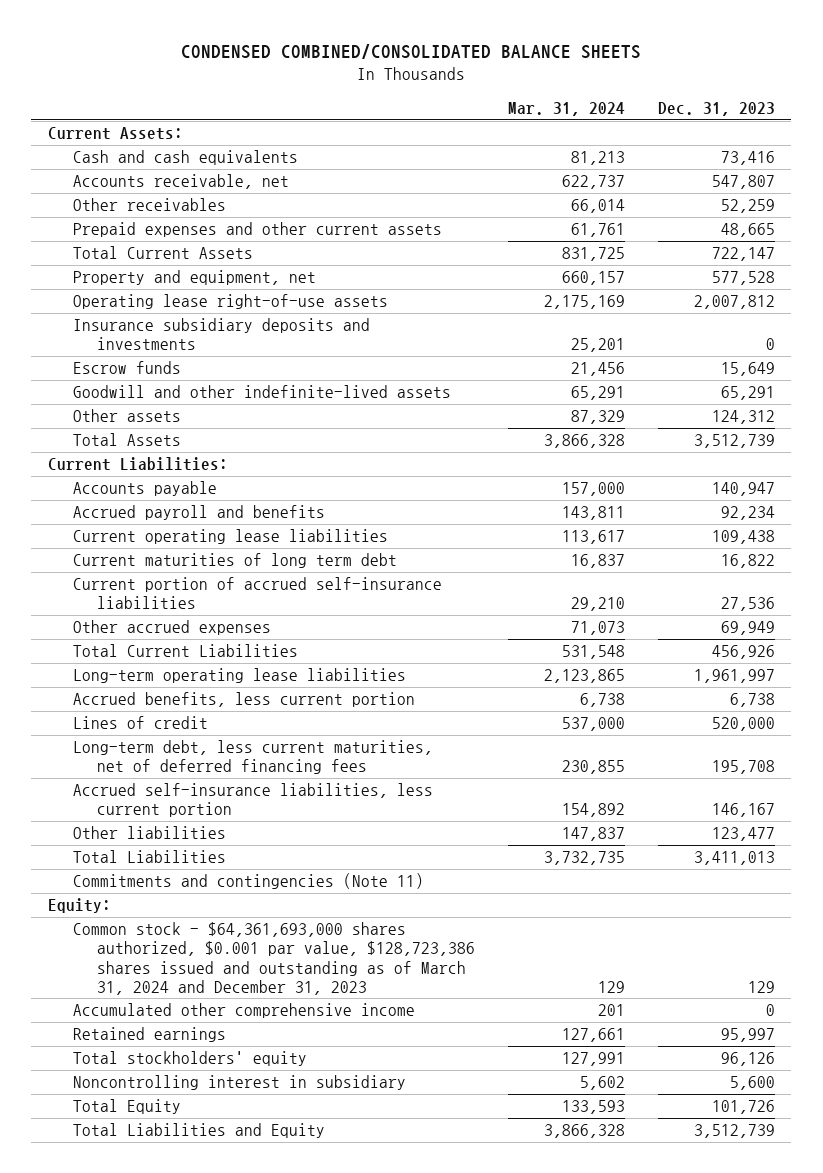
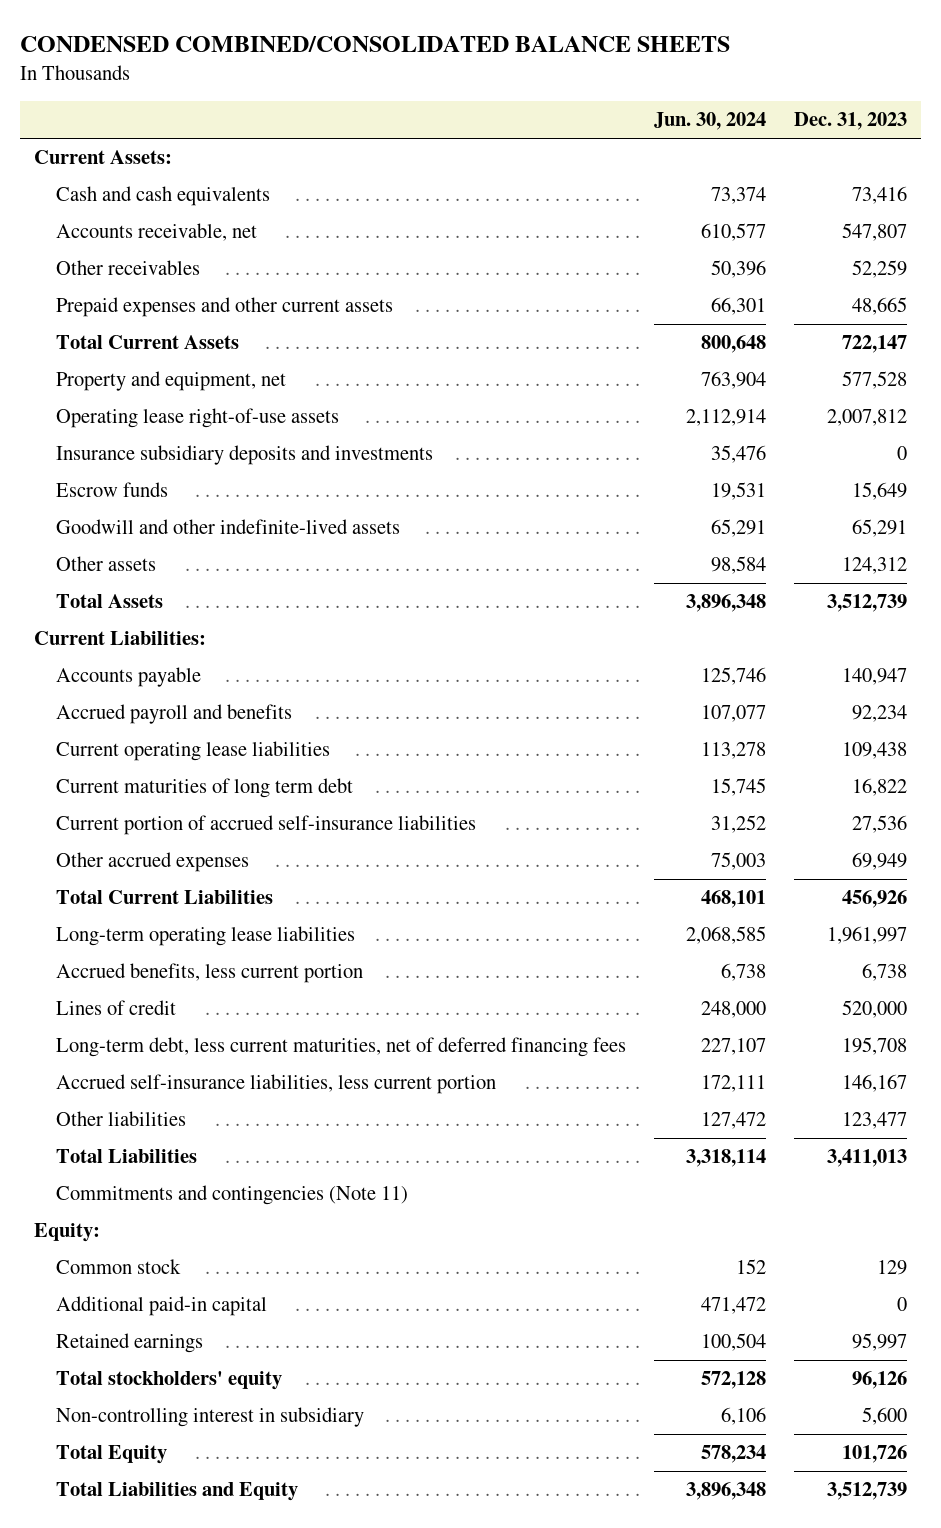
[507,102,625,117] Mar. 31, 2024 -> none
none -> [653,112,766,131] Jun. 30, 2024
[72,1003,415,1019] Accumulated other comprehensive income -> none
[72,922,476,995] Common stock - $64,361,693,000 shares authorized, $0.001 par value, $128,723,386 shares issued and outstanding as of March 31, 2024 and December 31, 2023 -> [56,1259,182,1275] Common stock
none -> [56,1296,268,1317] Additional paid-in capital
[72,1075,406,1091] Noncontrolling interest in subsidiary -> [56,1407,365,1428] Non-controlling interest in subsidiary

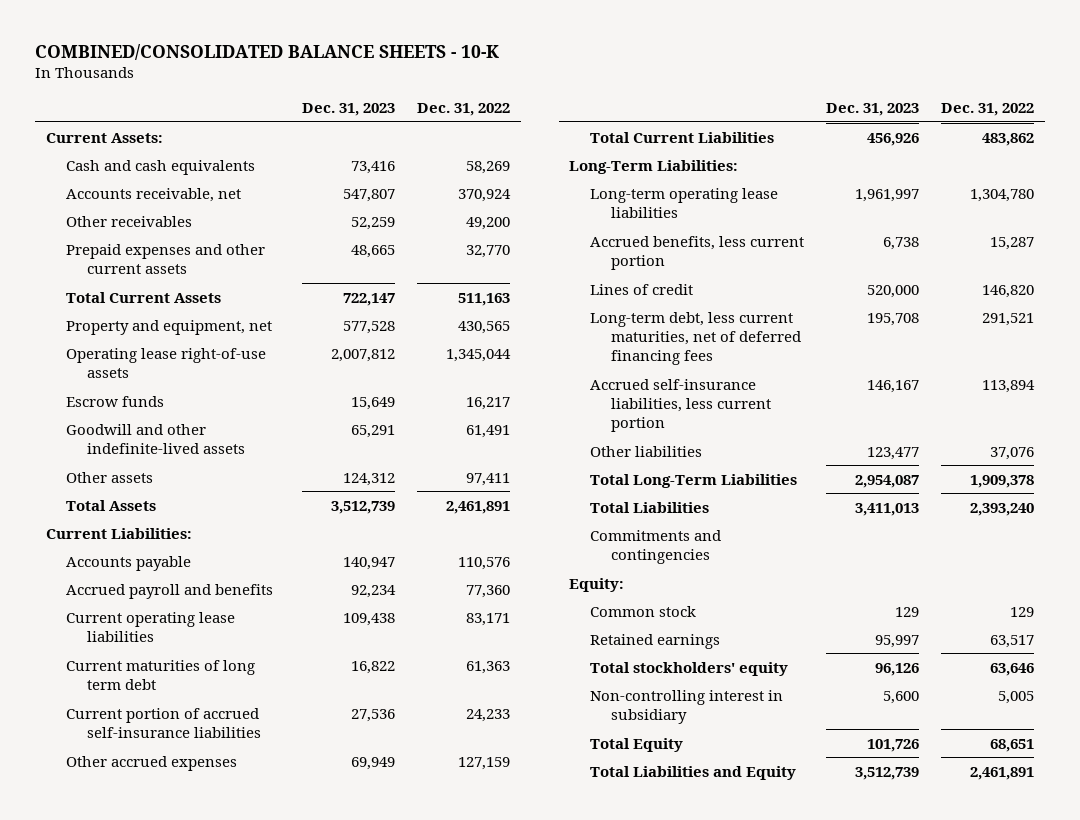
[20,36,731,53] CONDENSED COMBINED/CONSOLIDATED BALANCE SHEETS -> [34,44,499,61] COMBINED/CONSOLIDATED BALANCE SHEETS - 10-K
[653,112,766,131] Jun. 30, 2024 -> none
none -> [417,102,511,116] Dec. 31, 2022
[56,445,434,466] Insurance subsidiary deposits and investments -> none
none -> [569,159,739,174] Long-Term Liabilities:
none -> [590,473,798,488] Total Long-Term Liabilities
[56,1185,409,1206] Commitments and contingencies (Note 11) -> [590,529,722,564] Commitments and contingencies
[56,1296,268,1317] Additional paid-in capital -> none

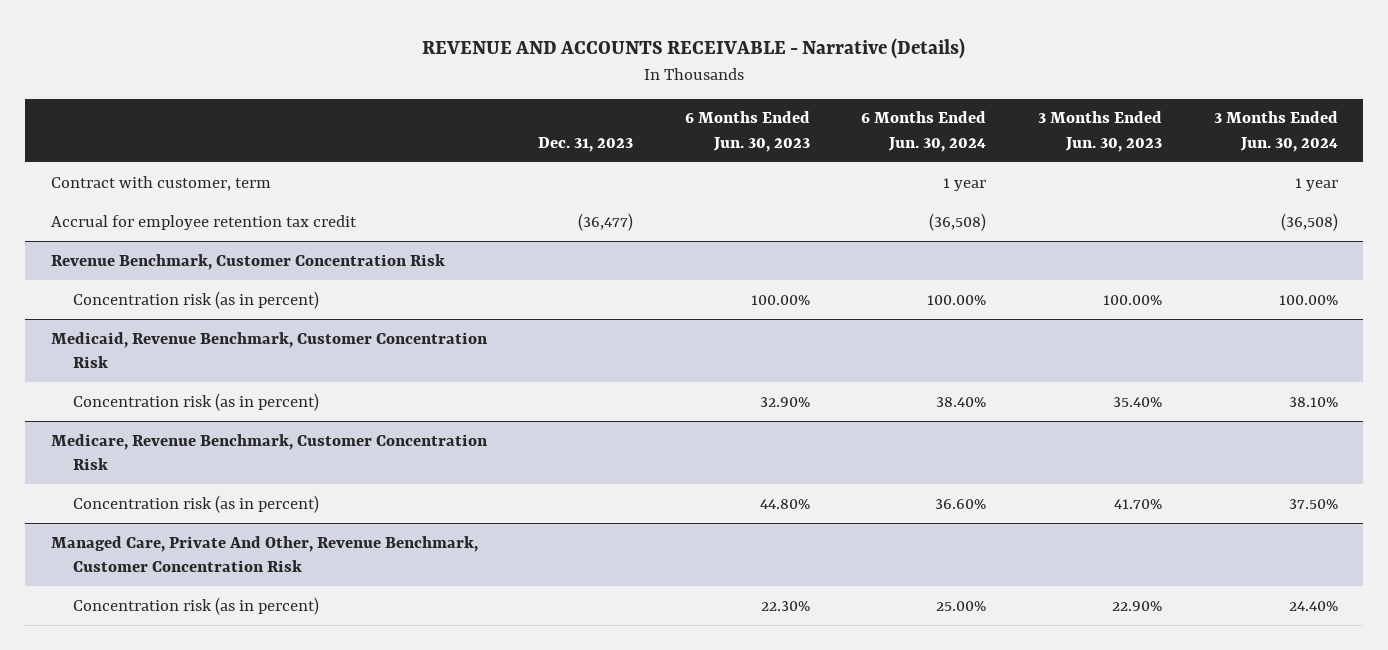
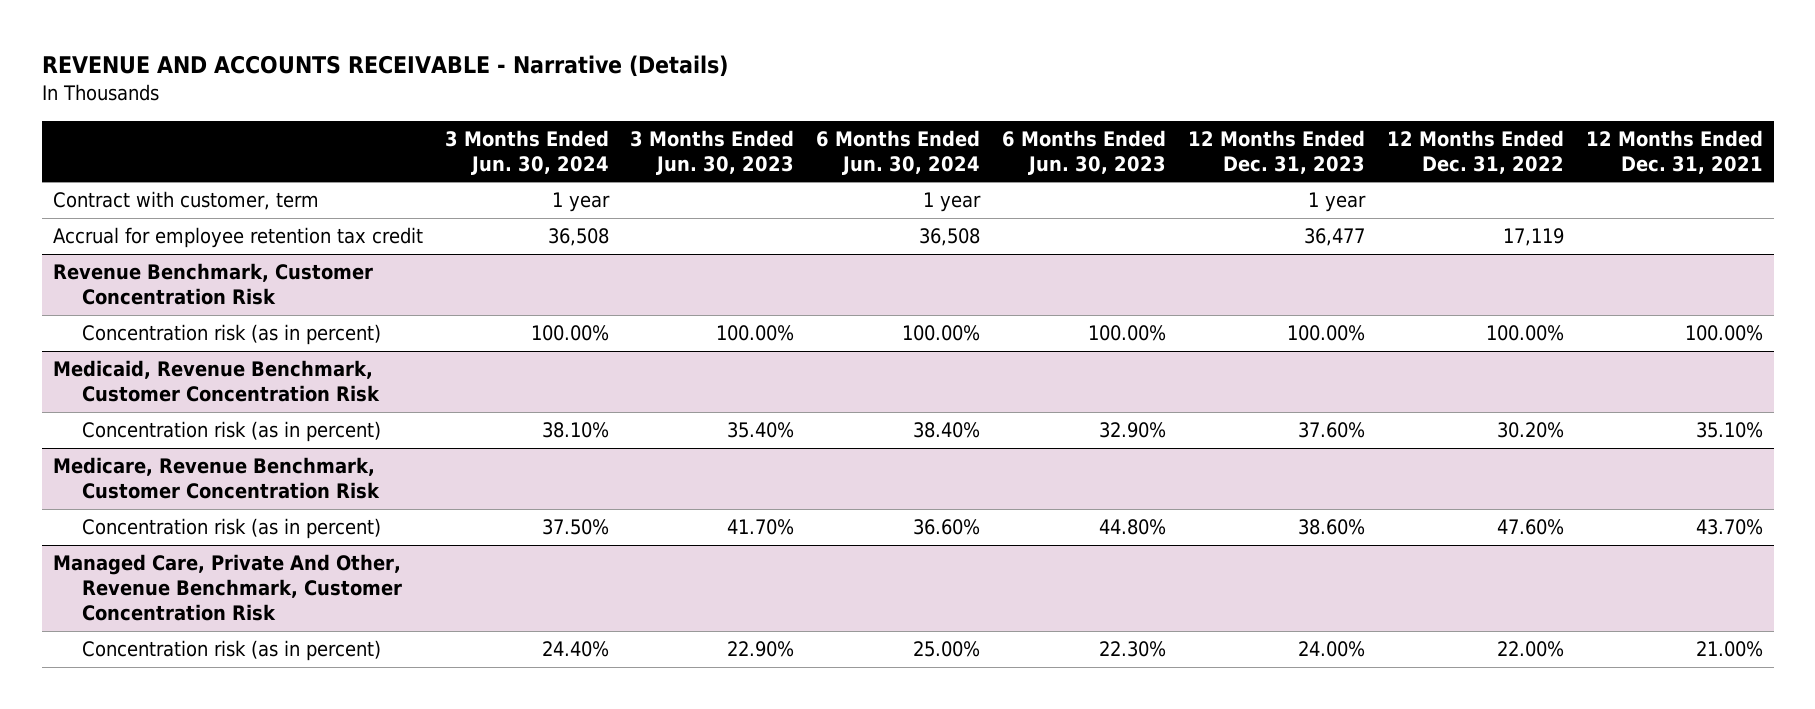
[538,136,634,152] Dec. 31, 2023 -> none
none -> [1187,129,1365,174] 12 Months Ended Dec. 31, 2023
none -> [1386,129,1564,174] 12 Months Ended Dec. 31, 2022
none -> [1585,129,1763,174] 12 Months Ended Dec. 31, 2021
[929,212,987,231] (36,508) -> [919,228,981,247] 36,508
[1280,212,1338,231] (36,508) -> [547,228,609,247] 36,508

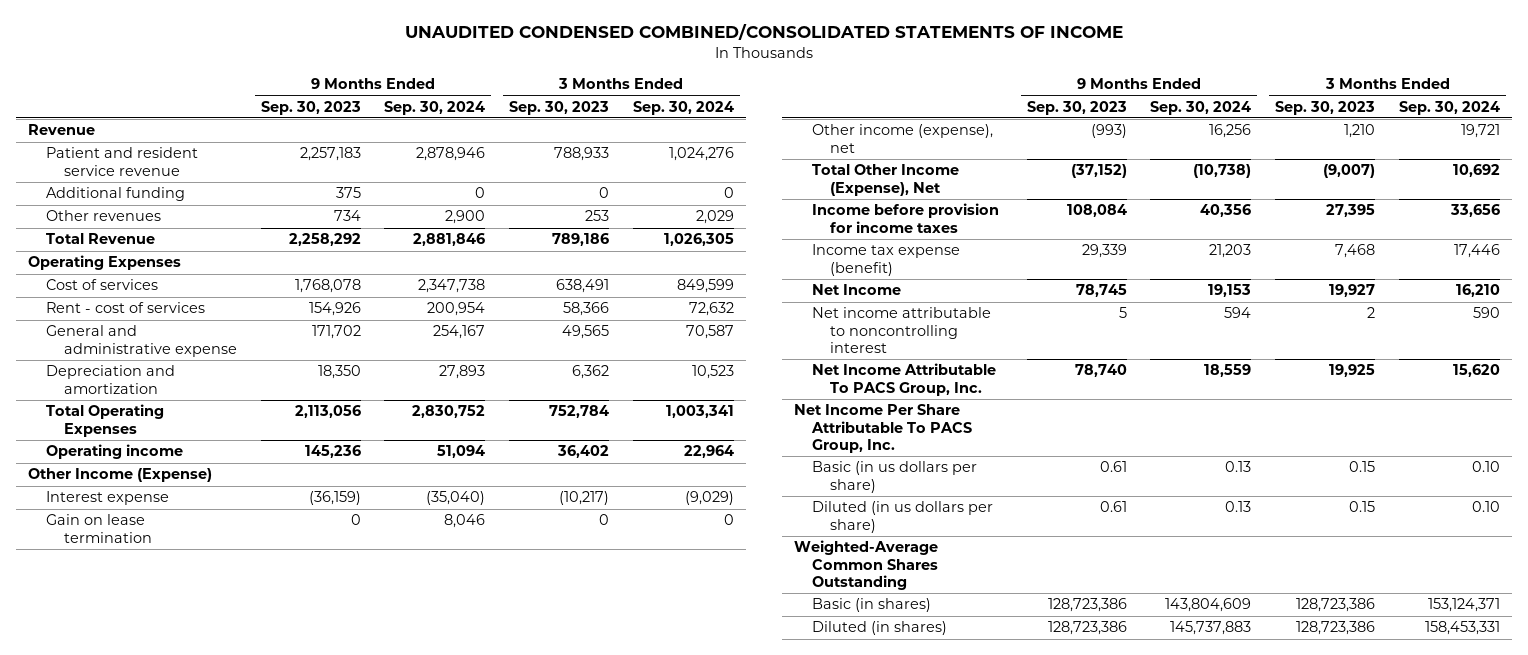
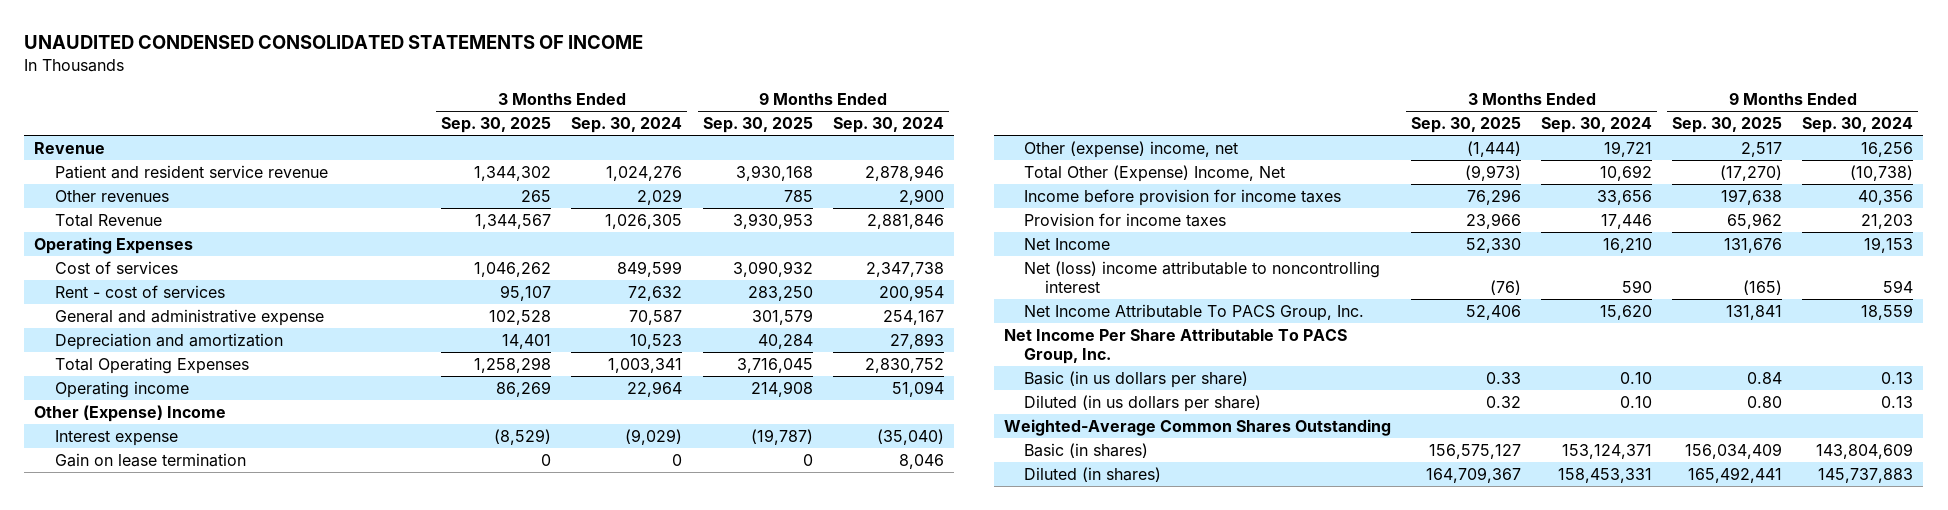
[404,24,1123,41] UNAUDITED CONDENSED COMBINED/CONSOLIDATED STATEMENTS OF INCOME -> [24,35,644,50] UNAUDITED CONDENSED CONSOLIDATED STATEMENTS OF INCOME
[260,100,361,115] Sep. 30, 2023 -> none
[508,100,609,115] Sep. 30, 2023 -> none
none -> [441,117,552,134] Sep. 30, 2025
none -> [702,117,813,134] Sep. 30, 2025
[45,187,185,202] Additional funding -> none
[27,468,212,483] Other Income (Expense) -> [34,404,227,422] Other (Expense) Income
[811,124,993,153] Other income (expense), net -> [1024,140,1239,158] Other (expense) income, net
[811,164,959,196] Total Other Income (Expense), Net -> [1024,164,1286,182] Total Other (Expense) Income, Net
[811,244,960,276] Income tax expense (benefit) -> [1024,212,1227,227] Provision for income taxes
[811,307,991,354] Net income attributable to noncontrolling interest -> [1024,260,1381,293] Net (loss) income attributable to noncontrolling interest

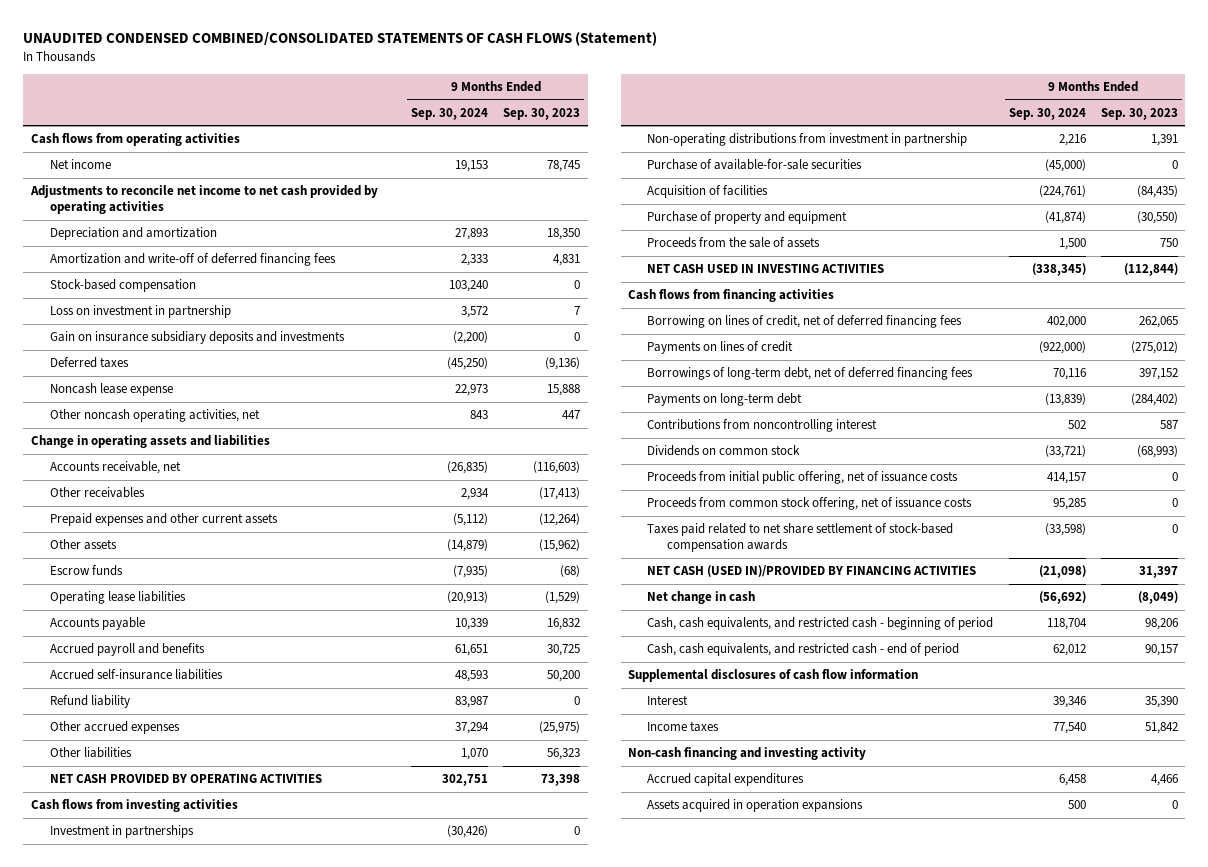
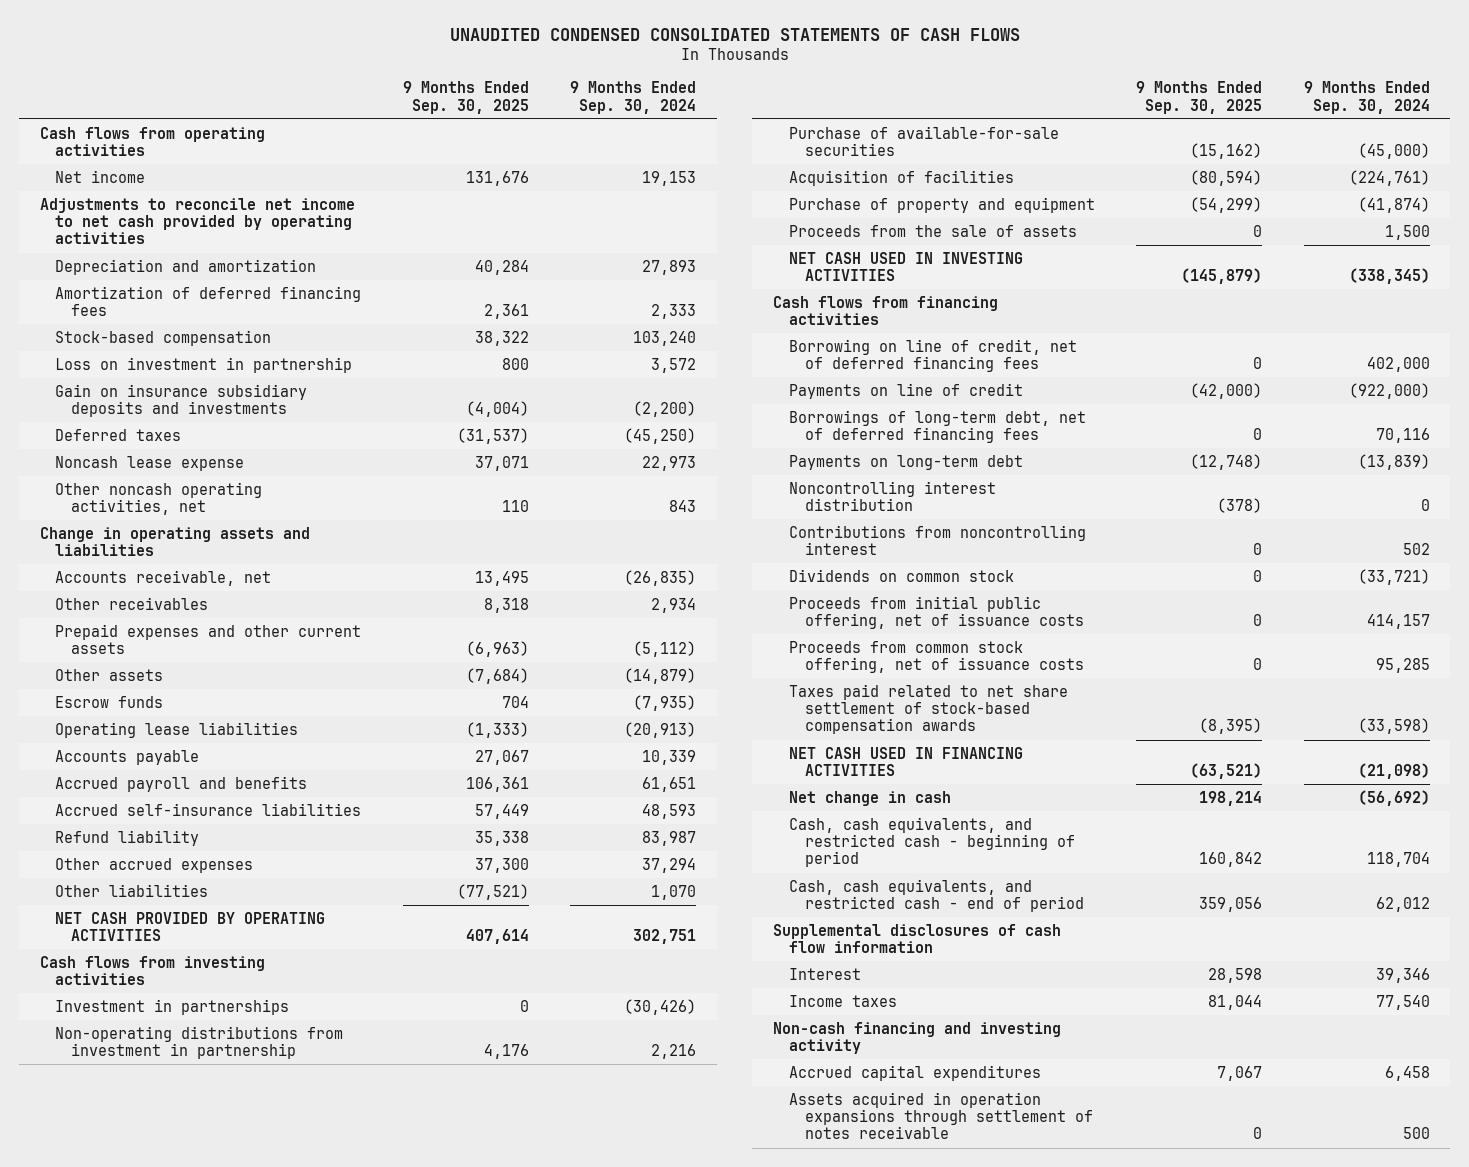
[23,32,658,47] UNAUDITED CONDENSED COMBINED/CONSOLIDATED STATEMENTS OF CASH FLOWS (Statement) -> [449,28,1020,42] UNAUDITED CONDENSED CONSOLIDATED STATEMENTS OF CASH FLOWS
[503,107,581,120] Sep. 30, 2023 -> none
none -> [402,81,529,114] 9 Months Ended Sep. 30, 2025
[49,253,336,267] Amortization and write-off of deferred financing fees -> [55,285,362,317] Amortization of deferred financing fees
[647,315,963,329] Borrowing on lines of credit, net of deferred financing fees -> [788,338,1077,373] Borrowing on line of credit, net of deferred financing fees
[647,341,794,355] Payments on lines of credit -> [788,382,1023,399] Payments on line of credit
none -> [788,480,996,512] Noncontrolling interest distribution
[647,565,977,578] NET CASH (USED IN)/PROVIDED BY FINANCING ACTIVITIES -> [788,746,1023,777] NET CASH USED IN FINANCING ACTIVITIES
[647,799,864,813] Assets acquired in operation expansions -> [788,1091,1093,1140] Assets acquired in operation expansions through settlement of notes receivable

